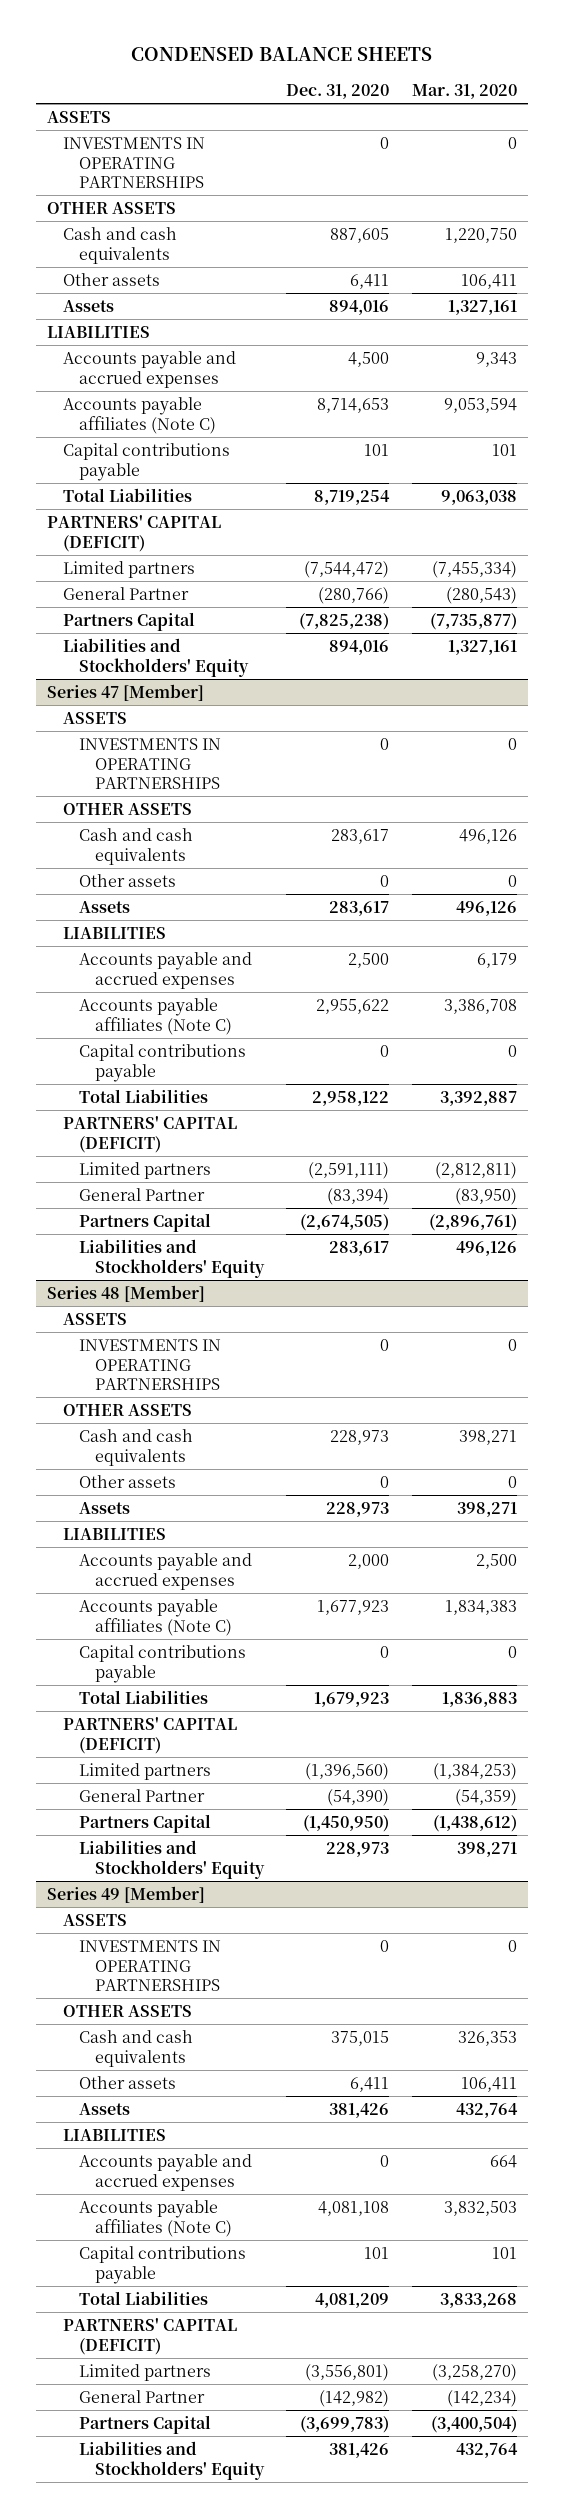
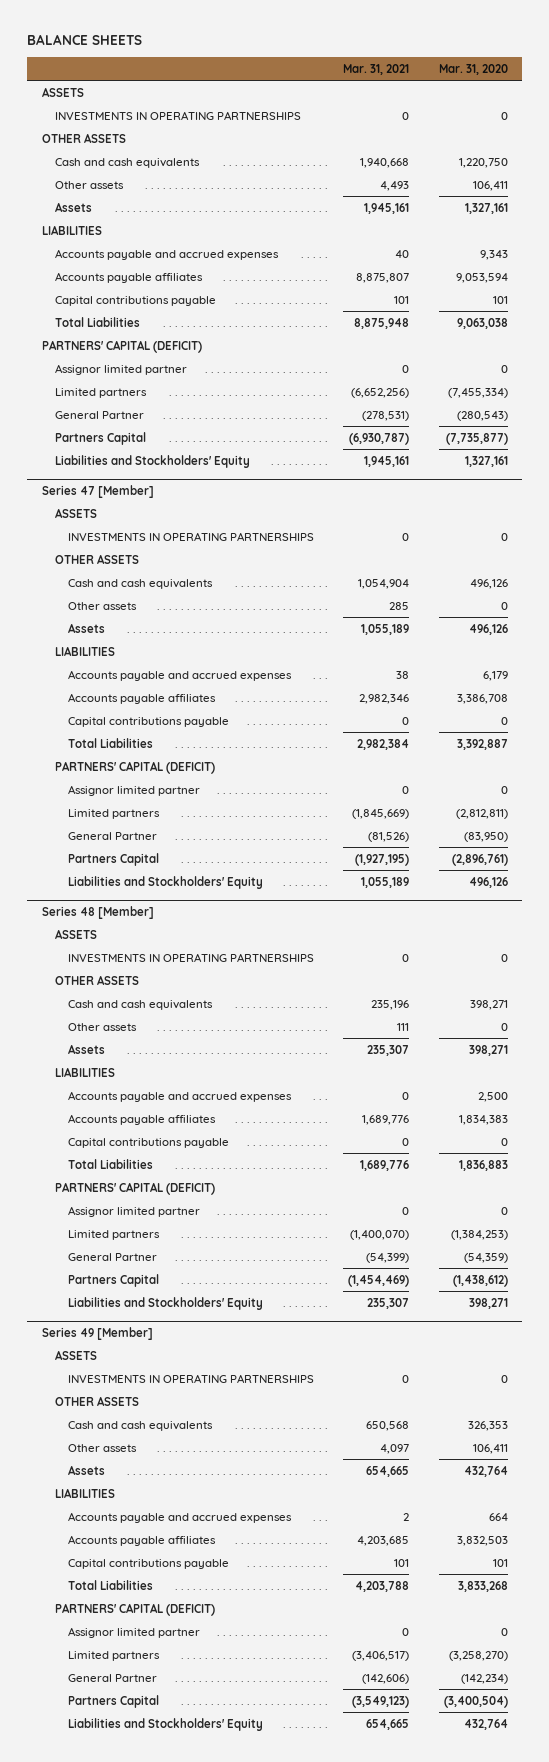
[130,46,432,61] CONDENSED BALANCE SHEETS -> [27,34,143,46] BALANCE SHEETS
[286,83,390,99] Dec. 31, 2020 -> none
none -> [343,63,410,75] Mar. 31, 2021
[62,397,217,434] Accounts payable affiliates (Note C) -> [54,271,203,283] Accounts payable affiliates
none -> [54,363,187,375] Assignor limited partner
[79,998,233,1035] Accounts payable affiliates (Note C) -> [67,692,216,704] Accounts payable affiliates
none -> [67,784,200,796] Assignor limited partner
[79,1599,233,1636] Accounts payable affiliates (Note C) -> [67,1113,216,1125] Accounts payable affiliates
none -> [67,1205,200,1217] Assignor limited partner
[79,2200,233,2237] Accounts payable affiliates (Note C) -> [67,1534,216,1546] Accounts payable affiliates
none -> [67,1626,200,1638] Assignor limited partner

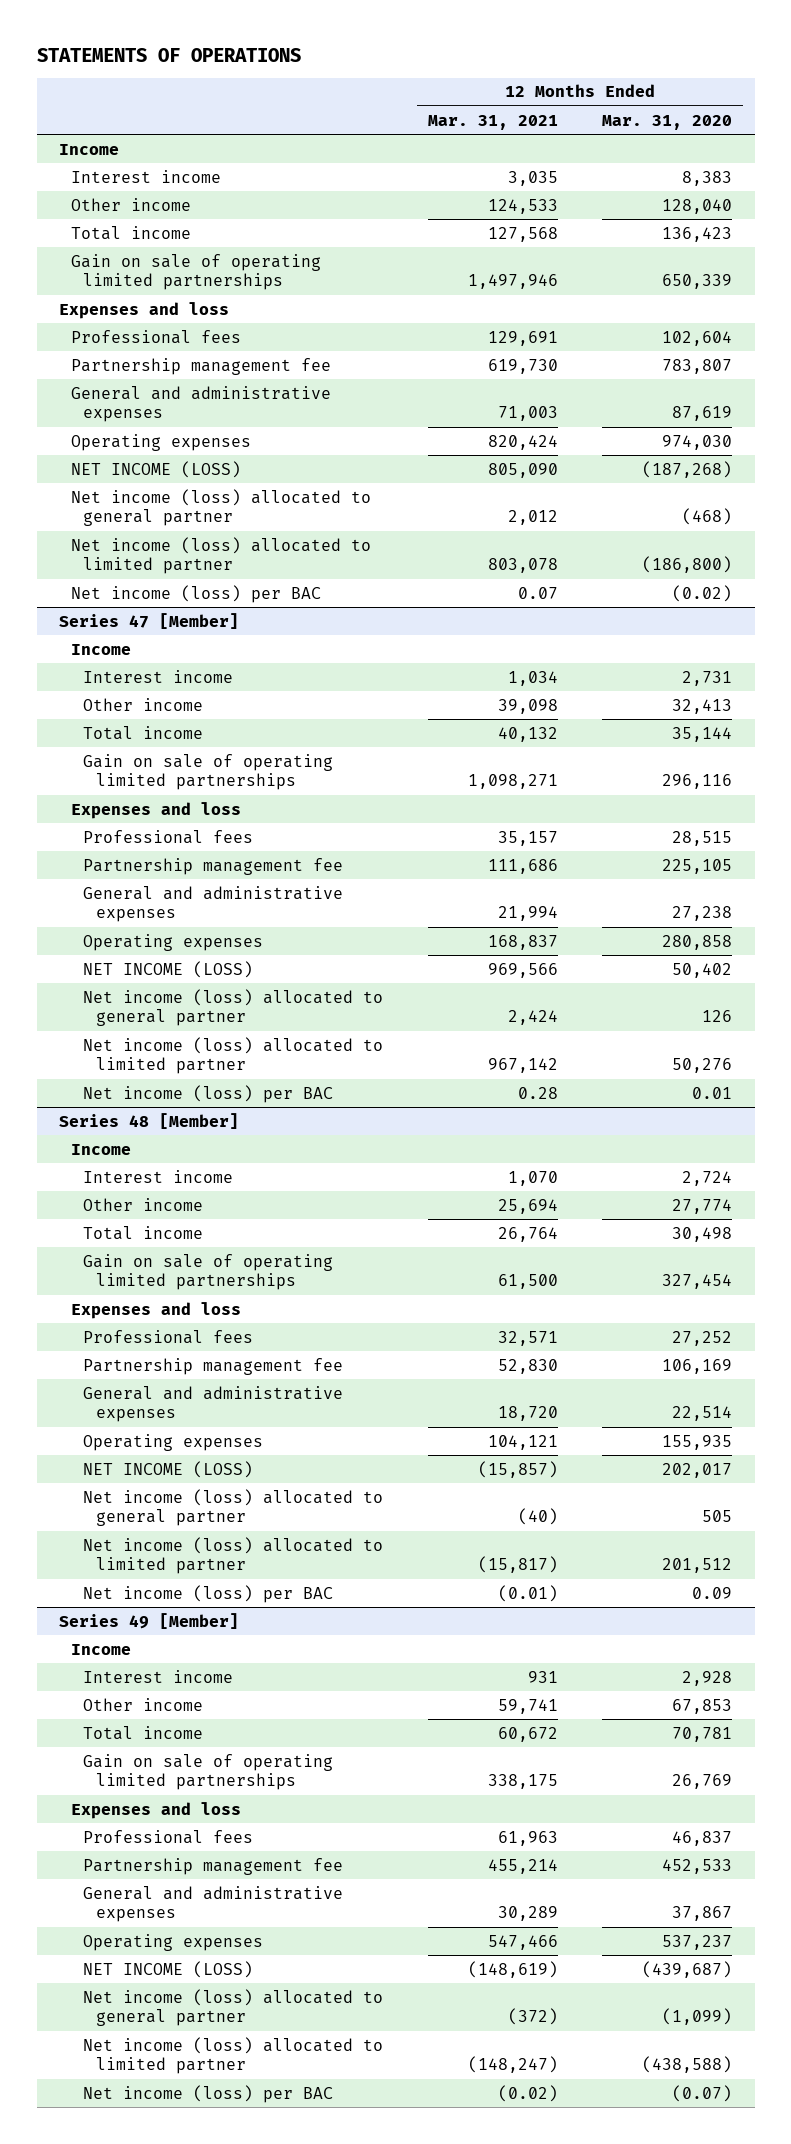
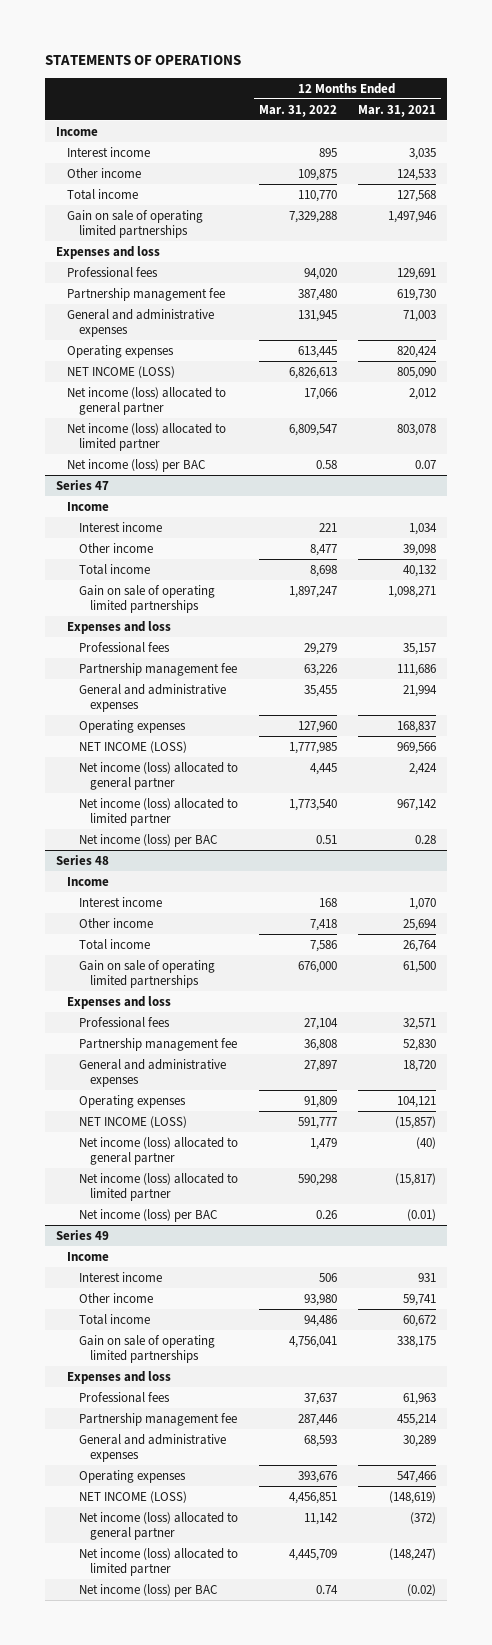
[602,114,733,130] Mar. 31, 2020 -> none
none -> [258,104,337,117] Mar. 31, 2022
[59,612,240,629] Series 47 [Member] -> [55,479,109,490] Series 47
[59,1112,240,1129] Series 48 [Member] -> [55,854,109,865] Series 48
[59,1612,240,1629] Series 49 [Member] -> [55,1229,109,1240] Series 49

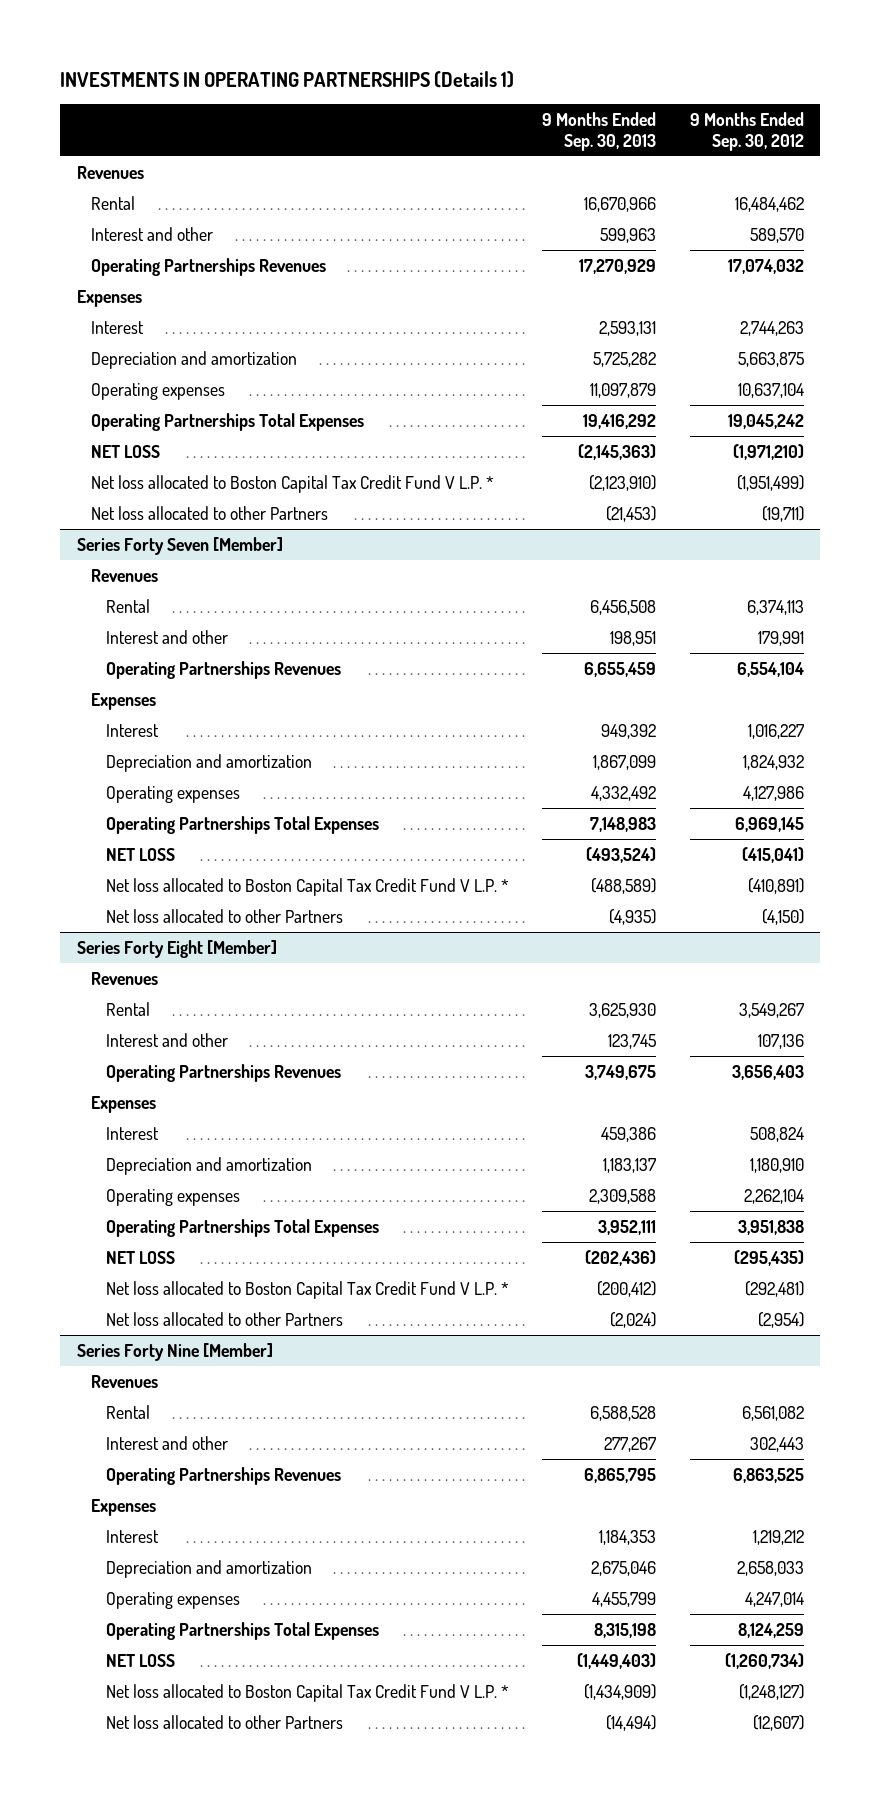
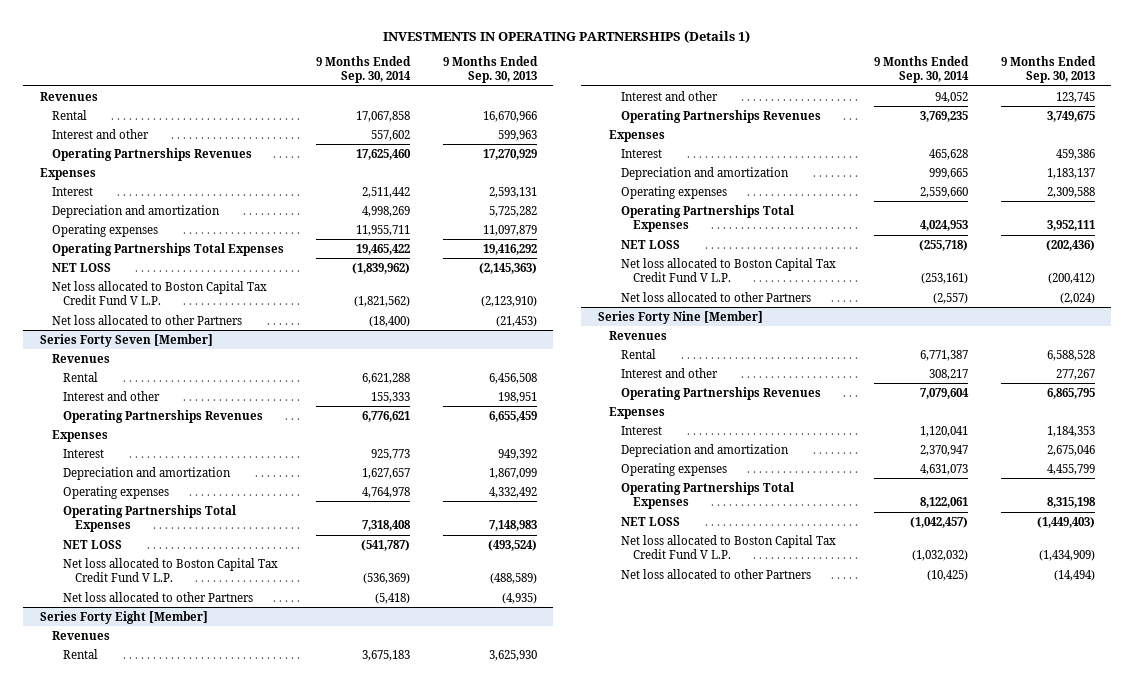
[689,111,804,151] 9 Months Ended Sep. 30, 2012 -> none
none -> [316,55,412,84] 9 Months Ended Sep. 30, 2014
[91,474,495,493] Net loss allocated to Boston Capital Tax Credit Fund V L.P. * -> [51,280,267,305] Net loss allocated to Boston Capital Tax Credit Fund V L.P.
[105,877,509,896] Net loss allocated to Boston Capital Tax Credit Fund V L.P. * -> [63,557,279,582] Net loss allocated to Boston Capital Tax Credit Fund V L.P.
[105,1280,509,1299] Net loss allocated to Boston Capital Tax Credit Fund V L.P. * -> [621,257,837,282] Net loss allocated to Boston Capital Tax Credit Fund V L.P.
[105,1683,509,1702] Net loss allocated to Boston Capital Tax Credit Fund V L.P. * -> [621,534,837,559] Net loss allocated to Boston Capital Tax Credit Fund V L.P.

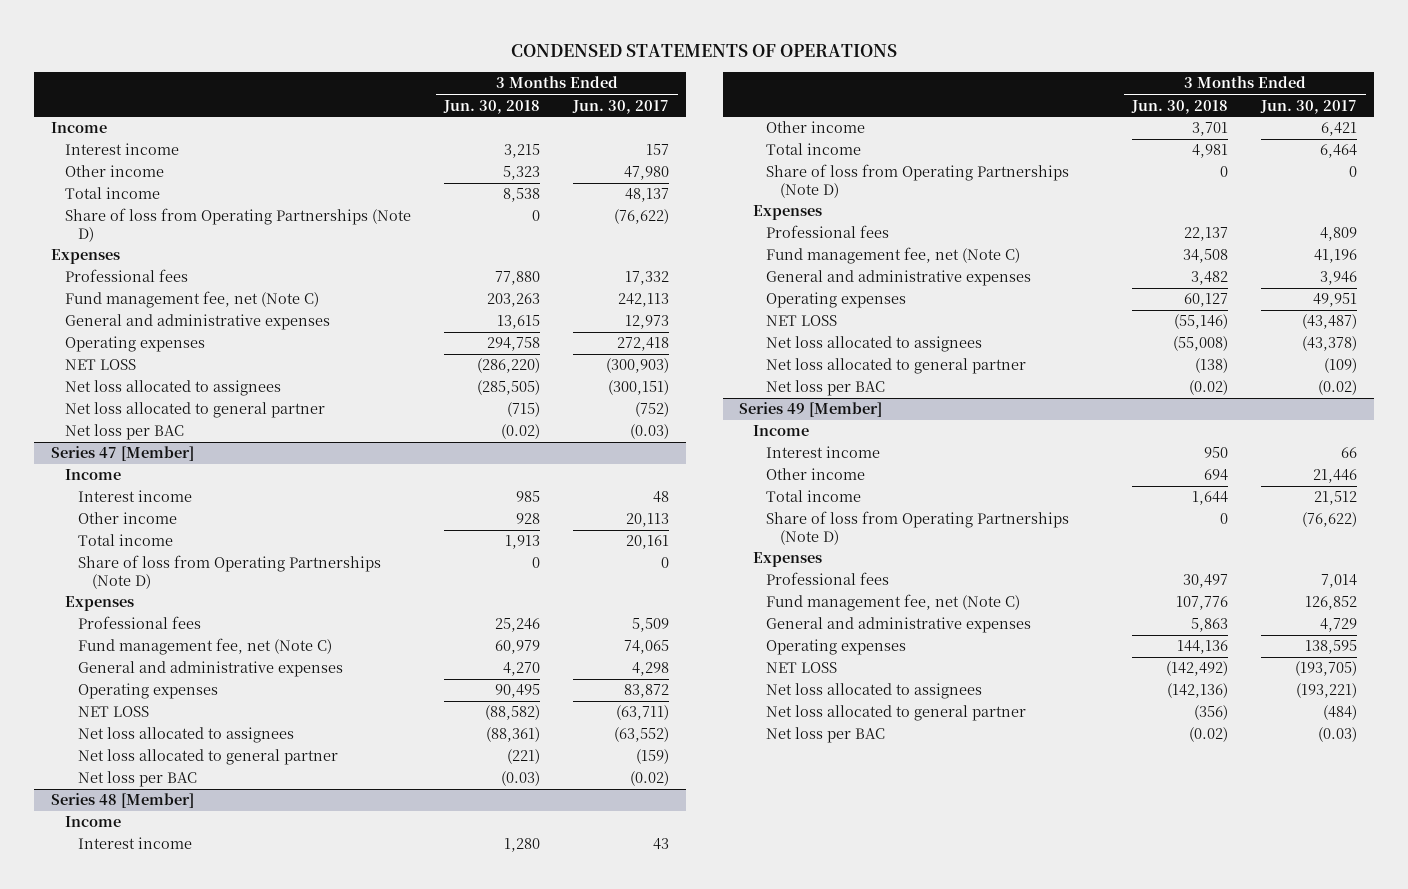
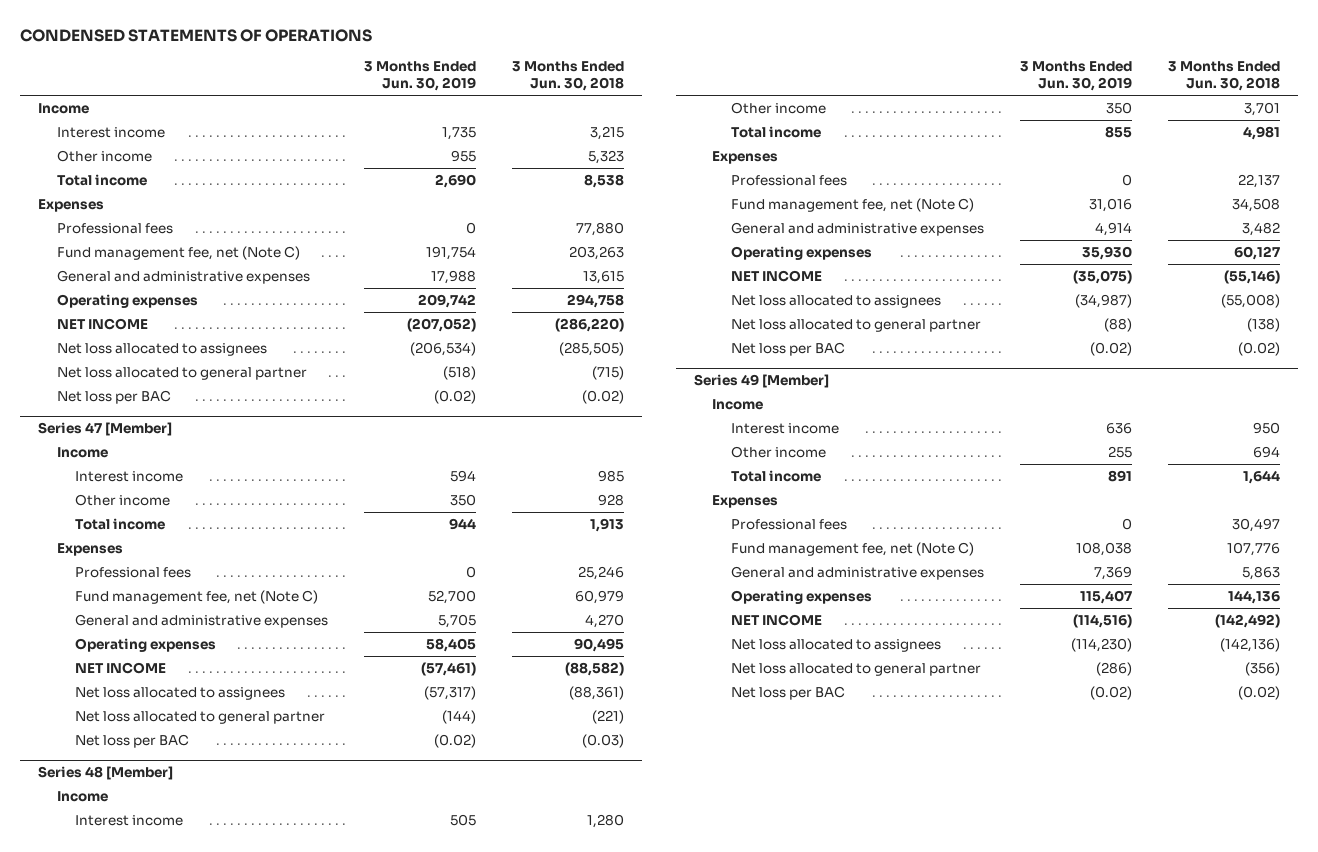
[572,99,670,114] Jun. 30, 2017 -> none
none -> [364,61,477,92] 3 Months Ended Jun. 30, 2019
[64,208,411,242] Share of loss from Operating Partnerships (Note D) -> none
[64,359,136,371] NET LOSS -> [56,317,148,330] NET INCOME
[78,555,382,589] Share of loss from Operating Partnerships (Note D) -> none
[78,706,150,718] NET LOSS -> [75,661,167,674] NET INCOME
[766,164,1070,198] Share of loss from Operating Partnerships (Note D) -> none
[766,315,838,327] NET LOSS -> [730,269,822,282] NET INCOME
[766,511,1070,545] Share of loss from Operating Partnerships (Note D) -> none
[766,662,838,674] NET LOSS -> [730,613,822,626] NET INCOME

